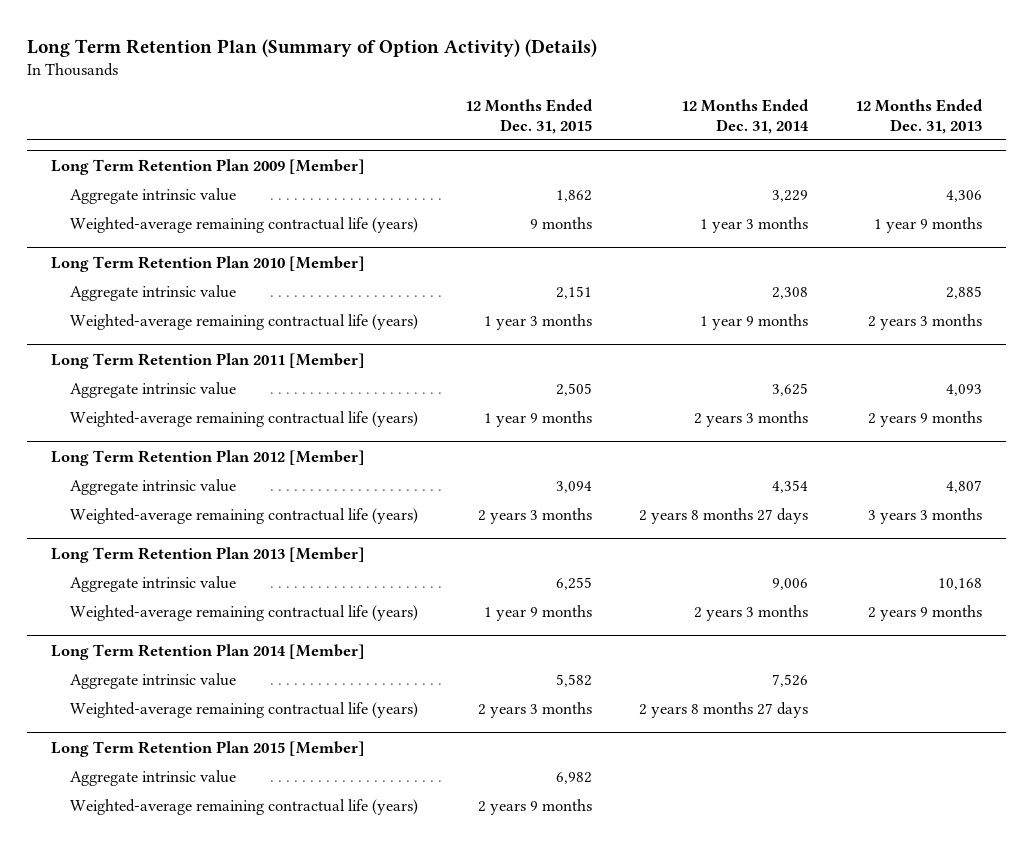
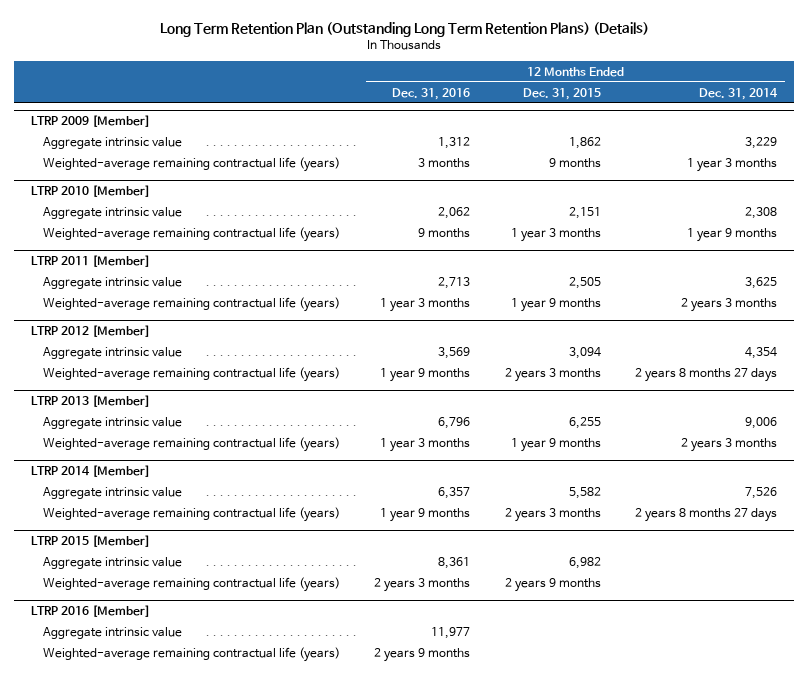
[27,38,598,57] Long Term Retention Plan (Summary of Option Activity) (Details) -> [159,21,649,37] Long Term Retention Plan (Outstanding Long Term Retention Plans) (Details)
[855,99,984,134] 12 Months Ended Dec. 31, 2013 -> none
none -> [392,87,471,100] Dec. 31, 2016
[50,158,365,175] Long Term Retention Plan 2009 [Member] -> [30,115,150,128] LTRP 2009 [Member]
[50,255,365,272] Long Term Retention Plan 2010 [Member] -> [30,185,150,198] LTRP 2010 [Member]
[50,352,365,369] Long Term Retention Plan 2011 [Member] -> [30,255,150,268] LTRP 2011 [Member]
[50,449,365,466] Long Term Retention Plan 2012 [Member] -> [30,325,150,338] LTRP 2012 [Member]
[50,546,365,563] Long Term Retention Plan 2013 [Member] -> [30,395,150,408] LTRP 2013 [Member]
[50,643,365,660] Long Term Retention Plan 2014 [Member] -> [30,465,150,478] LTRP 2014 [Member]
[50,740,365,757] Long Term Retention Plan 2015 [Member] -> [30,535,150,548] LTRP 2015 [Member]
none -> [30,605,150,618] LTRP 2016 [Member]
none -> [43,626,183,639] Aggregate intrinsic value
none -> [43,646,341,662] Weighted-average remaining contractual life (years)

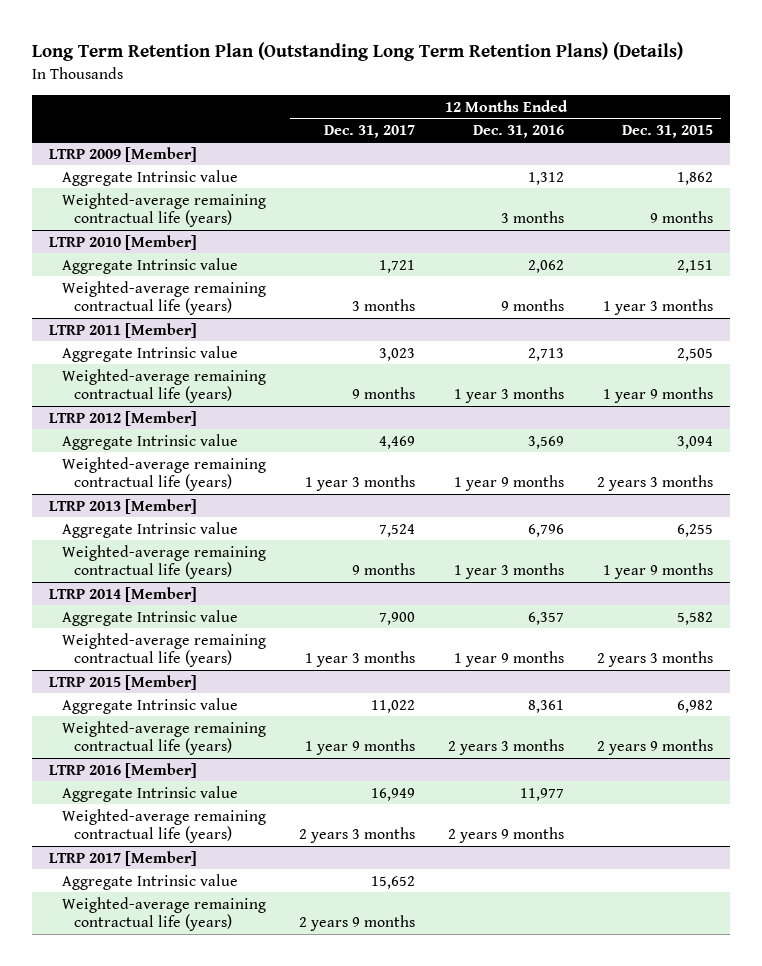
[698,87,778,100] Dec. 31, 2014 -> none
none -> [323,124,415,138] Dec. 31, 2017
[43,136,183,149] Aggregate intrinsic value -> [61,169,238,186] Aggregate Intrinsic value
[43,206,183,219] Aggregate intrinsic value -> [61,257,238,274] Aggregate Intrinsic value
[43,276,183,289] Aggregate intrinsic value -> [61,345,238,362] Aggregate Intrinsic value
[43,346,183,359] Aggregate intrinsic value -> [61,433,238,450] Aggregate Intrinsic value
[43,416,183,429] Aggregate intrinsic value -> [61,521,238,538] Aggregate Intrinsic value
[43,486,183,499] Aggregate intrinsic value -> [61,609,238,626] Aggregate Intrinsic value
[43,556,183,569] Aggregate intrinsic value -> [61,697,238,714] Aggregate Intrinsic value
[43,626,183,639] Aggregate intrinsic value -> [61,785,238,802] Aggregate Intrinsic value
none -> [48,850,197,866] LTRP 2017 [Member]
none -> [61,873,238,890] Aggregate Intrinsic value
none -> [61,896,266,932] Weighted-average remaining contractual life (years)

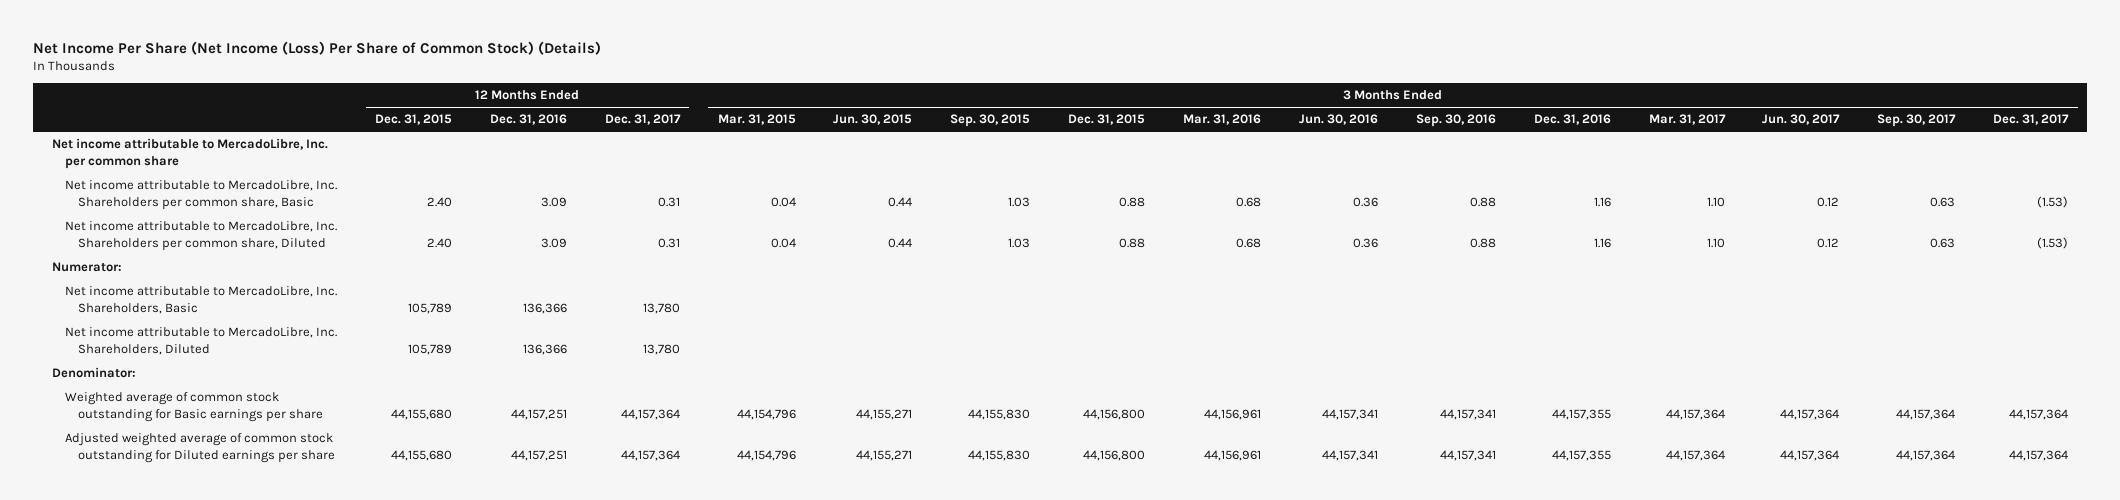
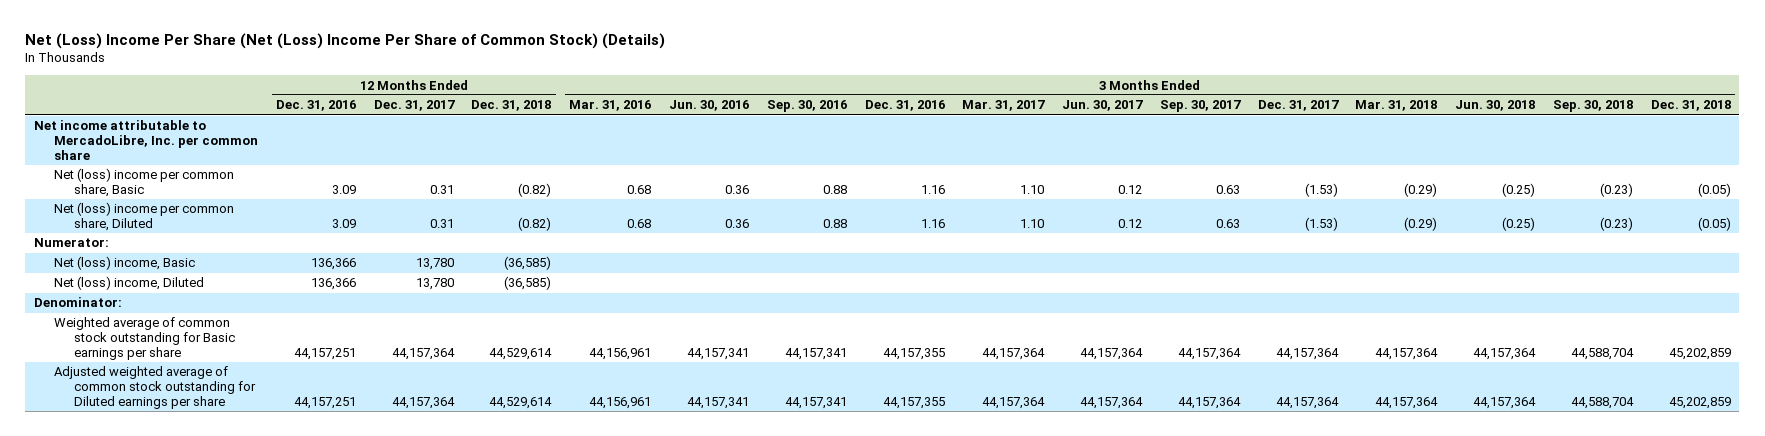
[32,40,601,55] Net Income Per Share (Net Income (Loss) Per Share of Common Stock) (Details) -> [25,33,666,50] Net (Loss) Income Per Share (Net (Loss) Income Per Share of Common Stock) (Details)
[374,114,452,126] Dec. 31, 2015 -> none
[717,114,796,126] Mar. 31, 2015 -> none
[833,114,913,126] Jun. 30, 2015 -> none
[950,114,1031,128] Sep. 30, 2015 -> none
[1068,114,1146,126] Dec. 31, 2015 -> none
none -> [471,100,552,112] Dec. 31, 2018
none -> [1355,100,1438,112] Mar. 31, 2018
none -> [1455,100,1536,112] Jun. 30, 2018
none -> [1552,100,1633,113] Sep. 30, 2018
none -> [1650,100,1731,112] Dec. 31, 2018
[65,180,338,210] Net income attributable to MercadoLibre, Inc. Shareholders per common share, Basic -> [54,168,235,198] Net (loss) income per common share, Basic
[65,221,338,251] Net income attributable to MercadoLibre, Inc. Shareholders per common share, Diluted -> [54,202,235,232] Net (loss) income per common share, Diluted
[65,286,338,314] Net income attributable to MercadoLibre, Inc. Shareholders, Basic -> [54,256,196,271] Net (loss) income, Basic
[65,327,338,355] Net income attributable to MercadoLibre, Inc. Shareholders, Diluted -> [54,276,205,291] Net (loss) income, Diluted

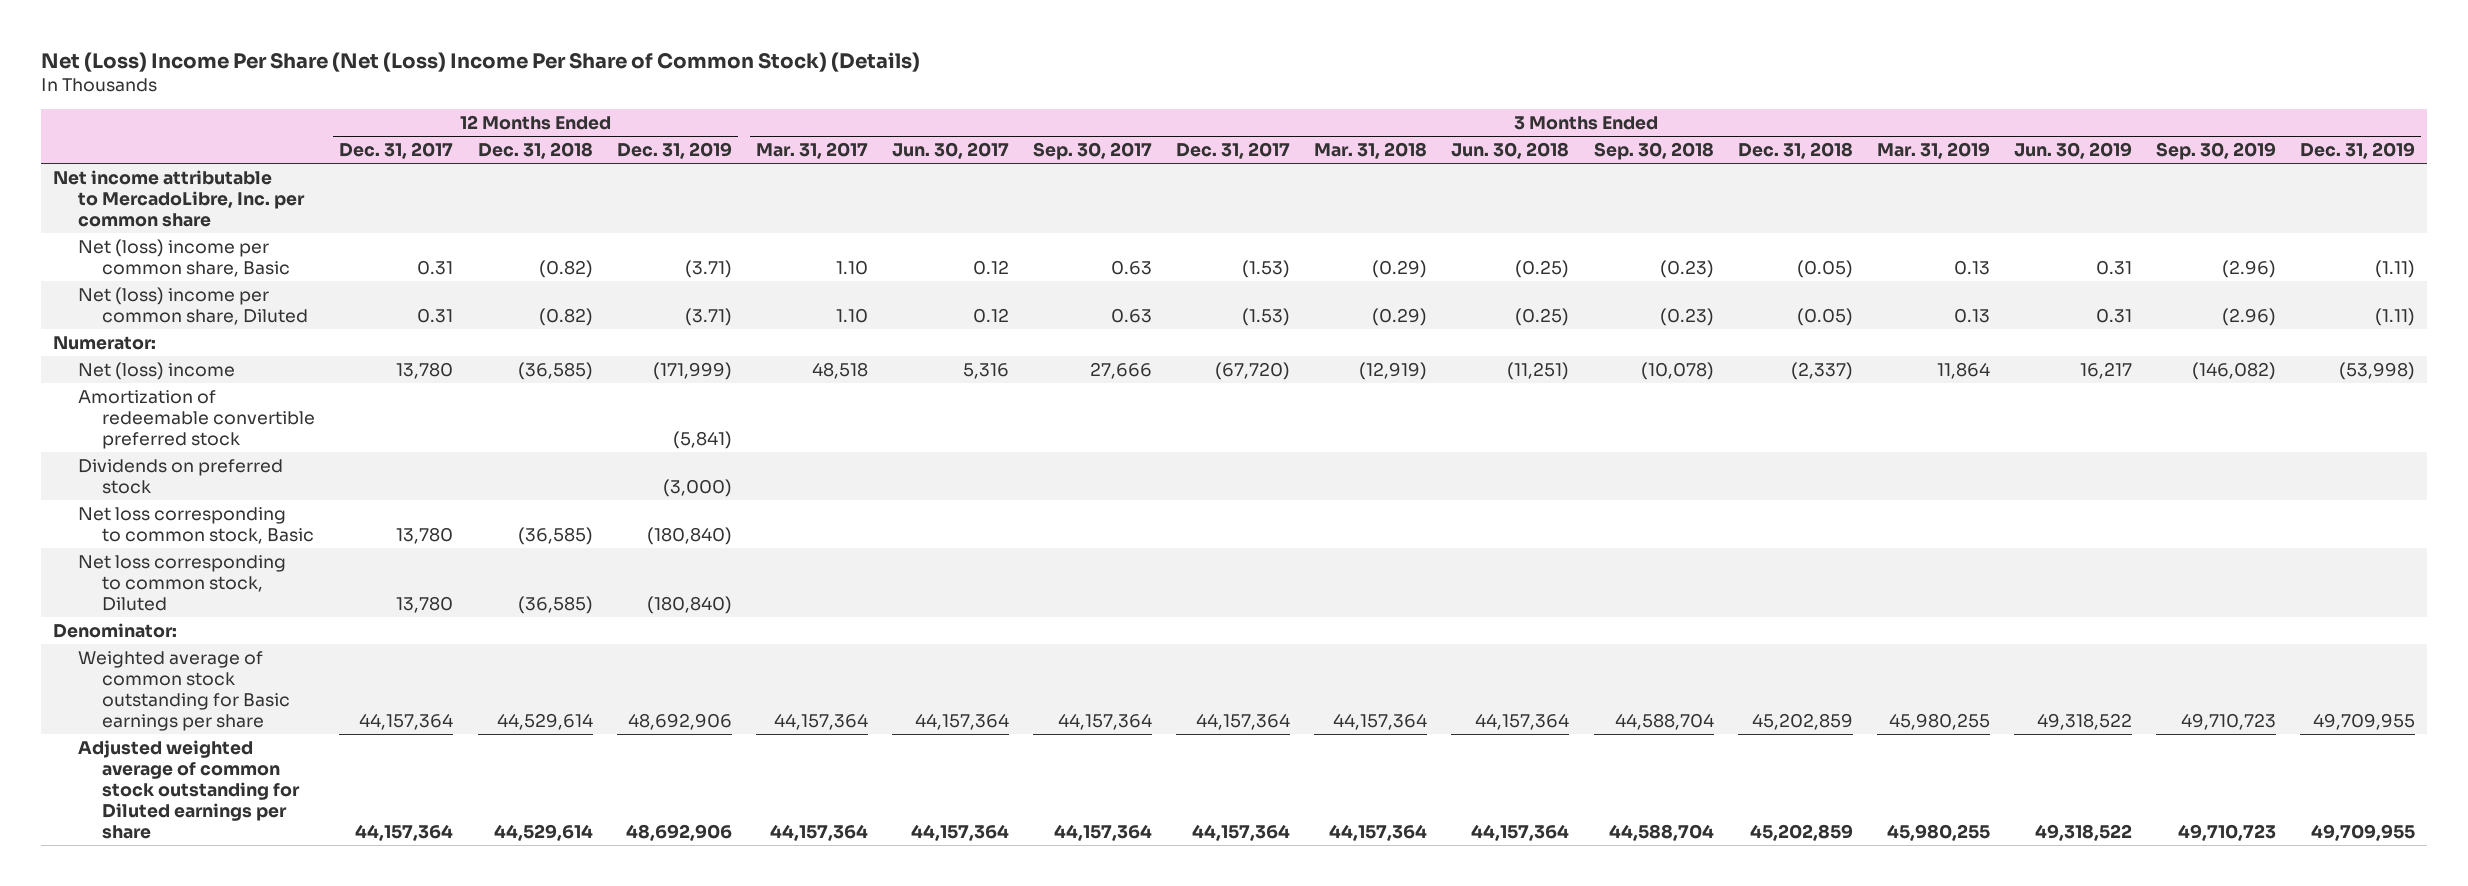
[275,100,356,112] Dec. 31, 2016 -> none
[569,100,652,112] Mar. 31, 2016 -> none
[669,100,750,112] Jun. 30, 2016 -> none
[766,100,847,113] Sep. 30, 2016 -> none
[864,100,945,112] Dec. 31, 2016 -> none
none -> [616,141,732,159] Dec. 31, 2019
none -> [1876,141,1990,159] Mar. 31, 2019
none -> [2013,141,2132,159] Jun. 30, 2019
none -> [2156,141,2277,160] Sep. 30, 2019
none -> [2300,141,2416,159] Dec. 31, 2019
none -> [77,361,235,380] Net (loss) income
none -> [77,389,316,449] Amortization of redeemable convertible preferred stock
none -> [77,458,283,494] Dividends on preferred stock
[54,256,196,271] Net (loss) income, Basic -> [77,506,315,544] Net loss corresponding to common stock, Basic
[54,276,205,291] Net (loss) income, Diluted -> [77,554,286,611] Net loss corresponding to common stock, Diluted

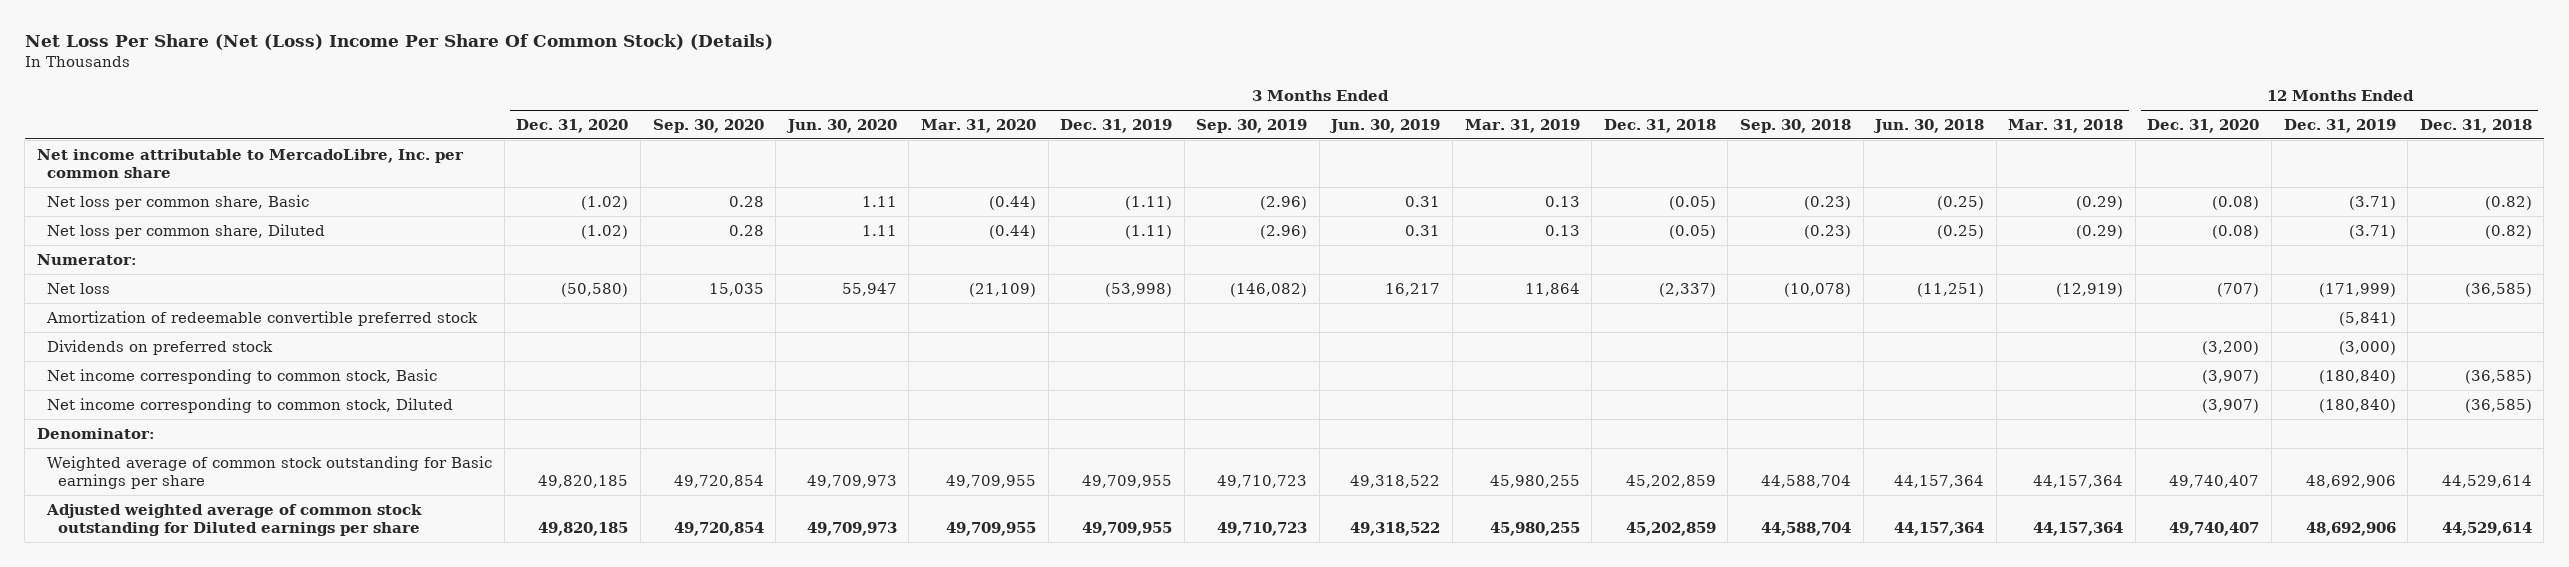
[40,51,920,72] Net (Loss) Income Per Share (Net (Loss) Income Per Share of Common Stock) (Details) -> [24,34,773,51] Net Loss Per Share (Net (Loss) Income Per Share Of Common Stock) (Details)
[339,141,454,159] Dec. 31, 2017 -> none
[755,141,868,159] Mar. 31, 2017 -> none
[891,141,1009,159] Jun. 30, 2017 -> none
[1033,141,1153,160] Sep. 30, 2017 -> none
[1176,141,1291,159] Dec. 31, 2017 -> none
none -> [516,118,629,133] Dec. 31, 2020
none -> [652,118,764,133] Sep. 30, 2020
none -> [785,118,897,133] Jun. 30, 2020
none -> [920,118,1036,133] Mar. 31, 2020
none -> [2147,118,2260,133] Dec. 31, 2020
[77,238,291,277] Net (loss) income per common share, Basic -> [47,194,310,210] Net loss per common share, Basic
[77,286,309,325] Net (loss) income per common share, Diluted -> [47,223,326,239] Net loss per common share, Diluted
[77,361,235,380] Net (loss) income -> [47,282,111,294] Net loss
[77,506,315,544] Net loss corresponding to common stock, Basic -> [47,368,438,384] Net income corresponding to common stock, Basic
[77,554,286,611] Net loss corresponding to common stock, Diluted -> [47,397,454,413] Net income corresponding to common stock, Diluted

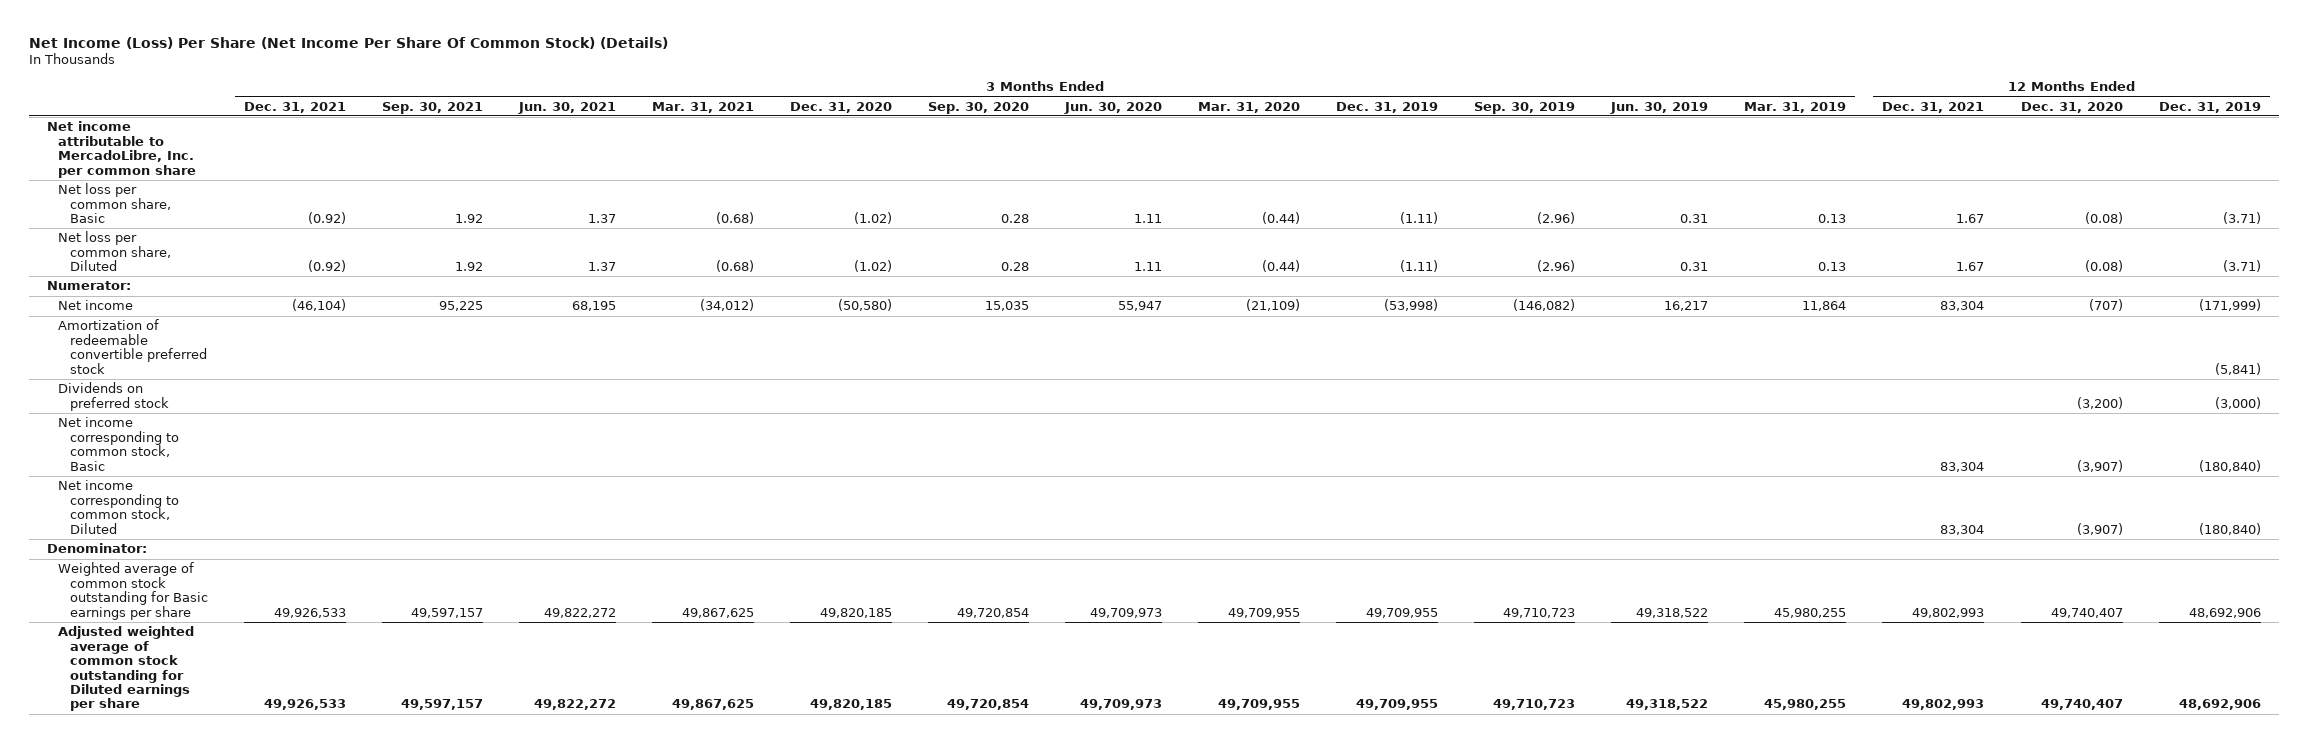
[24,34,773,51] Net Loss Per Share (Net (Loss) Income Per Share Of Common Stock) (Details) -> [28,36,668,49] Net Income (Loss) Per Share (Net Income Per Share Of Common Stock) (Details)
[1603,118,1716,133] Dec. 31, 2018 -> none
[1739,118,1851,133] Sep. 30, 2018 -> none
[1873,118,1985,133] Jun. 30, 2018 -> none
[2008,118,2124,133] Mar. 31, 2018 -> none
[2419,118,2532,133] Dec. 31, 2018 -> none
none -> [244,101,347,113] Dec. 31, 2021
none -> [382,101,484,114] Sep. 30, 2021
none -> [518,101,617,114] Jun. 30, 2021
none -> [652,101,755,113] Mar. 31, 2021
none -> [1882,101,1985,113] Dec. 31, 2021
[47,282,111,294] Net loss -> [58,300,134,311] Net income

